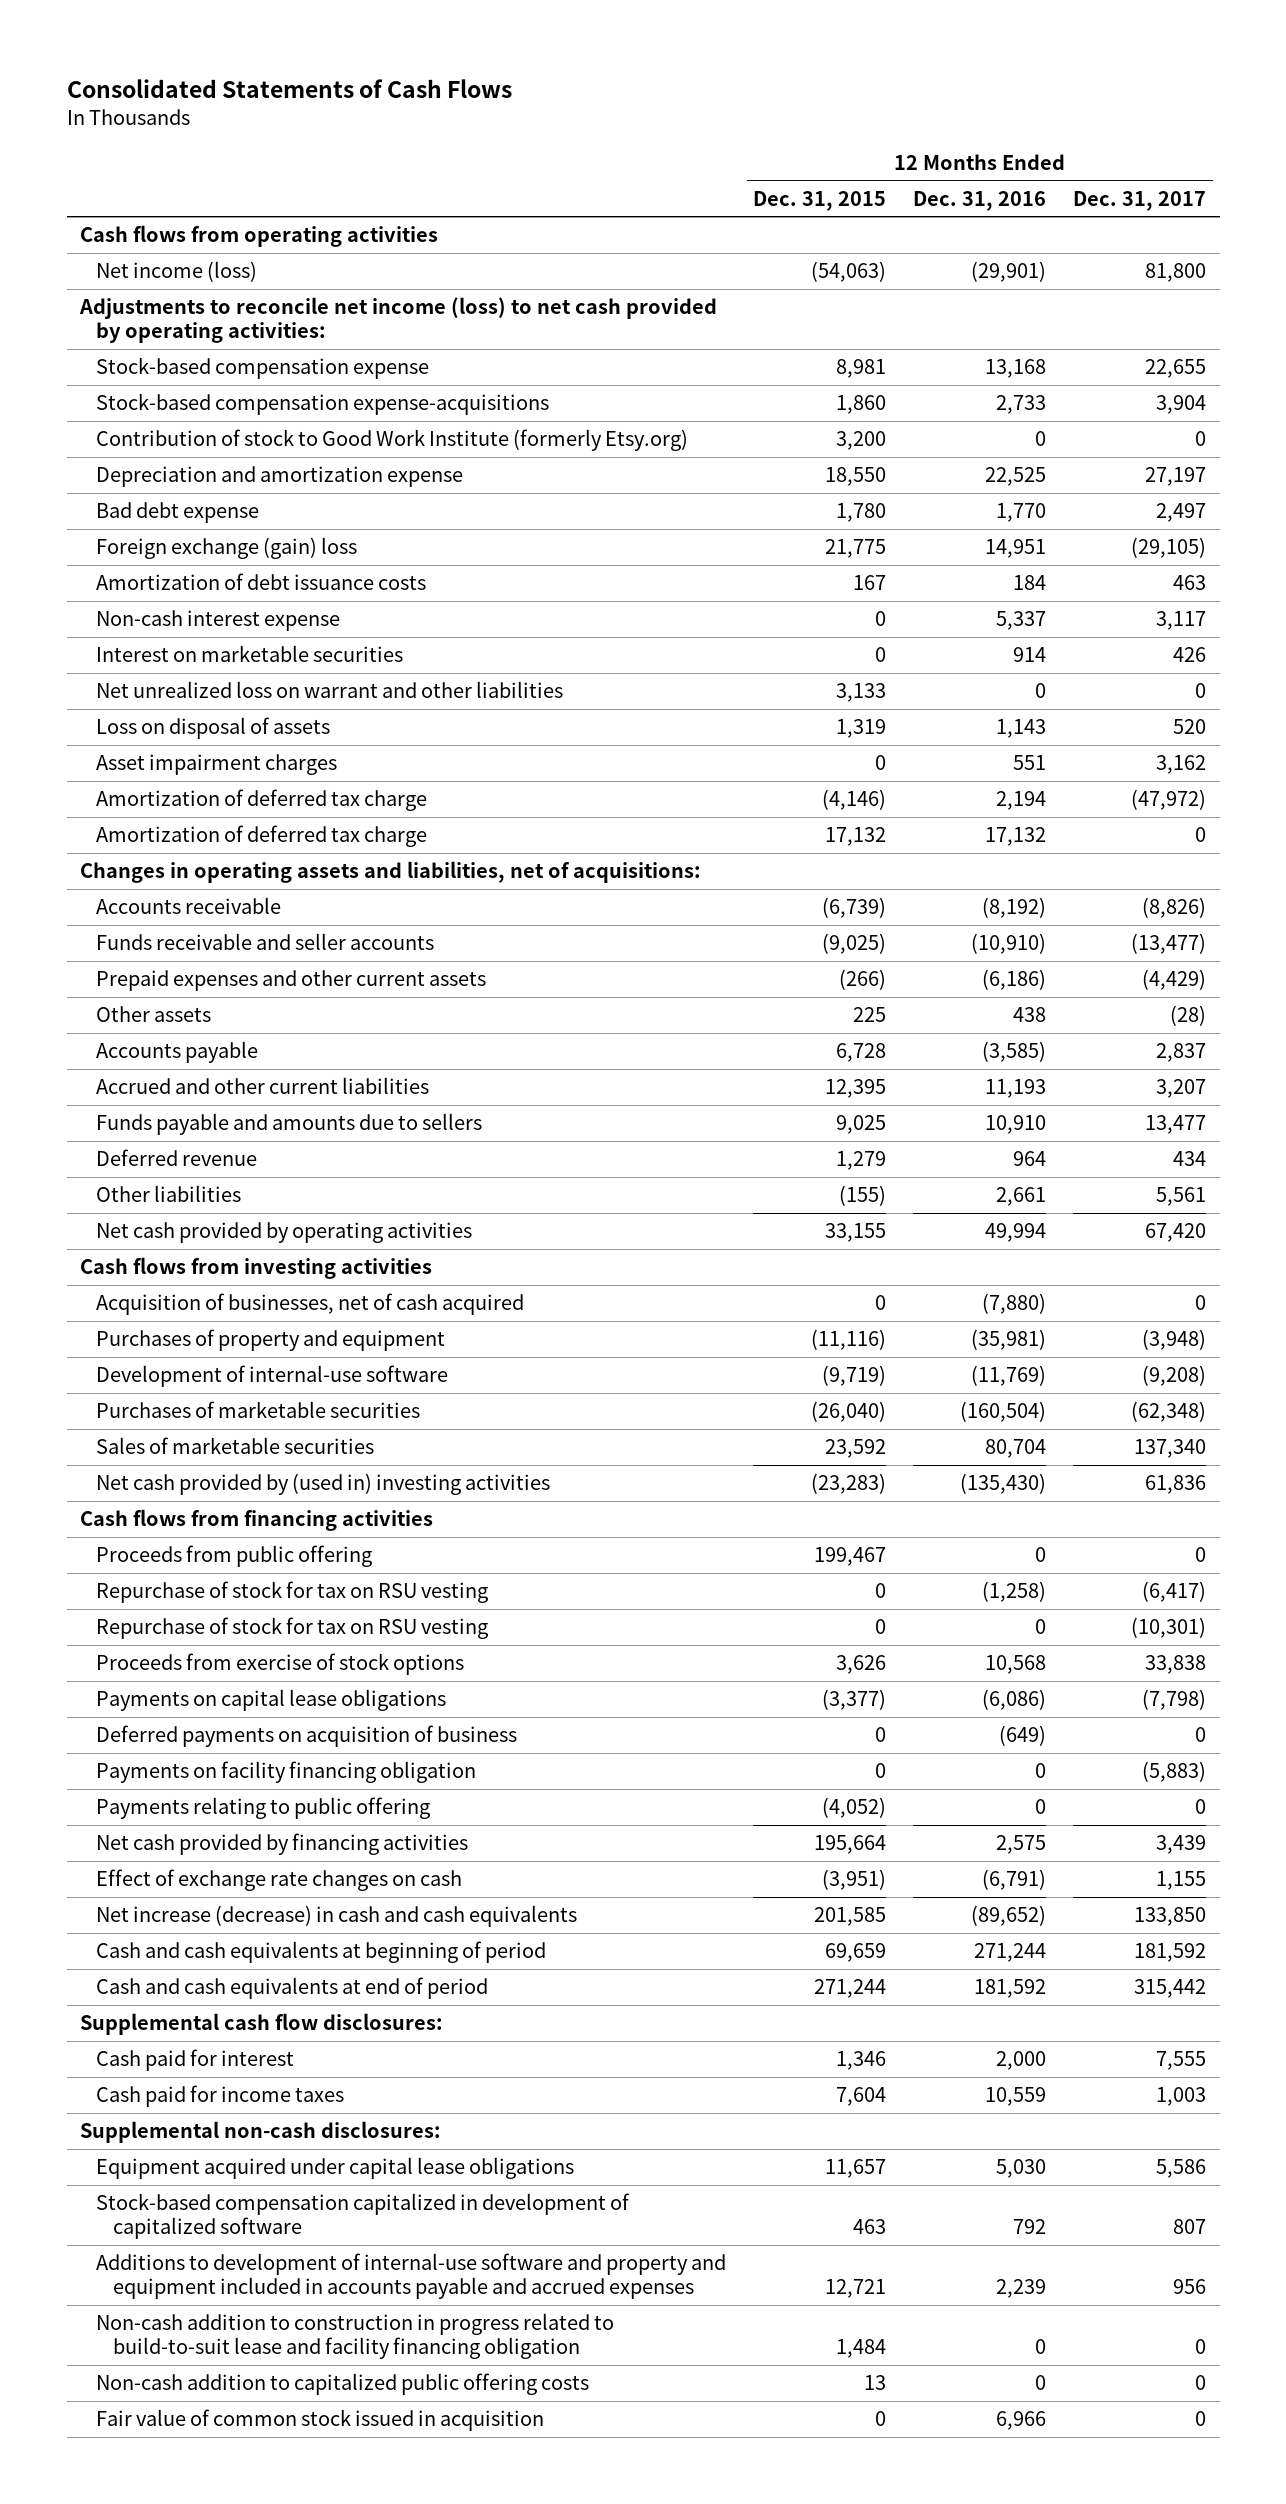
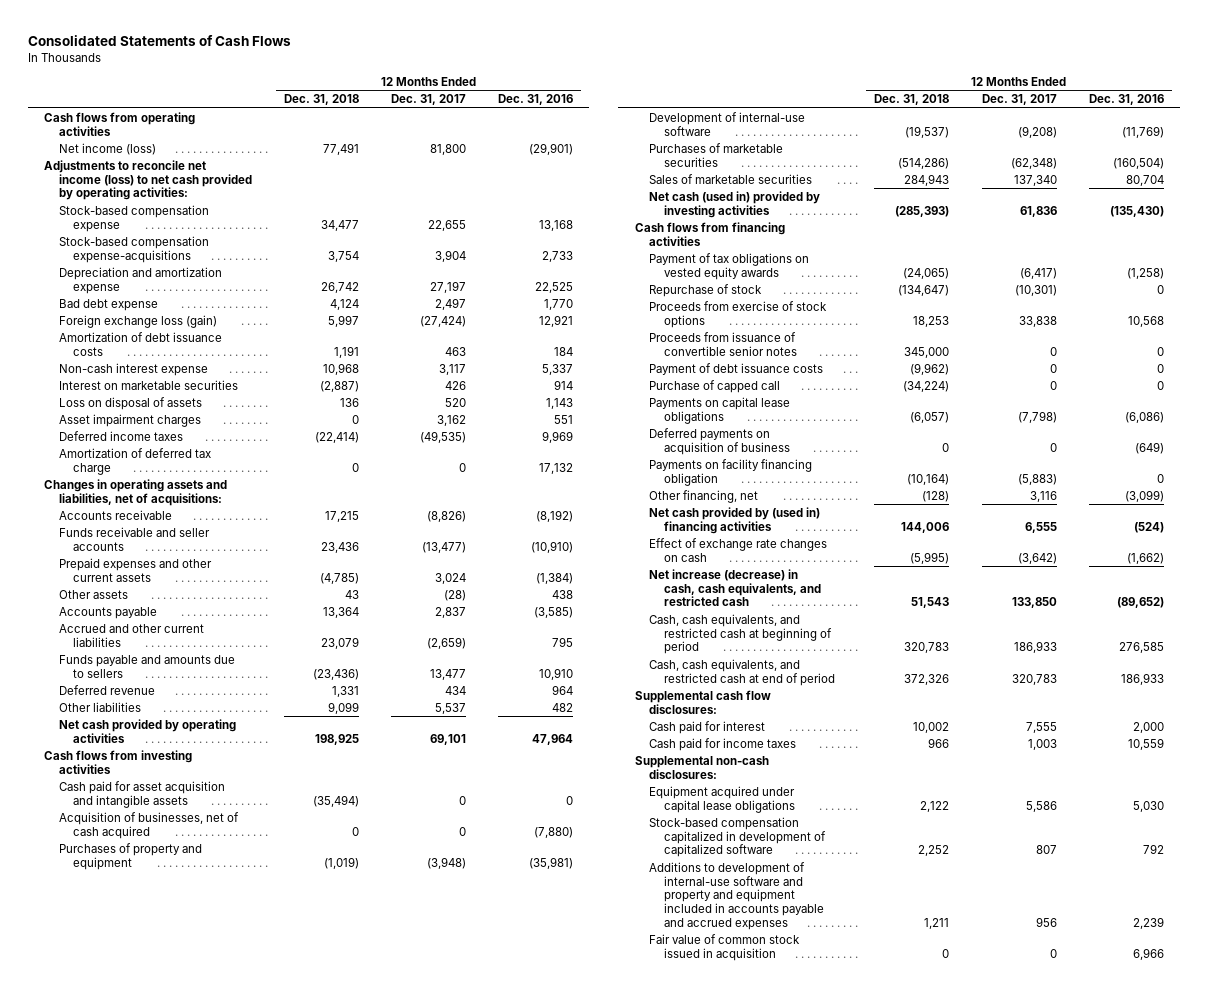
[753,190,887,211] Dec. 31, 2015 -> none
none -> [283,94,359,106] Dec. 31, 2018
[96,429,689,452] Contribution of stock to Good Work Institute (formerly Etsy.org) -> none
[96,537,358,560] Foreign exchange (gain) loss -> [58,314,217,328] Foreign exchange loss (gain)
[985,539,1047,559] 14,951 -> [539,314,574,327] 12,921
[1131,537,1207,559] (29,105) -> [420,315,467,327] (27,424)
[96,681,564,699] Net unrealized loss on warrant and other liabilities -> none
[96,789,428,812] Amortization of deferred tax charge -> [58,430,183,441] Deferred income taxes
[996,791,1047,811] 2,194 -> [542,430,574,443] 9,969
[1131,789,1207,811] (47,972) -> [420,430,467,443] (49,535)
[982,969,1047,991] (6,186) -> [536,572,574,584] (1,384)
[1142,969,1207,991] (4,429) -> [435,572,467,584] 3,024
[985,1079,1047,1099] 11,193 -> [552,636,574,647] 795
[1156,1079,1207,1099] 3,207 -> [427,636,467,649] (2,659)
[996,1187,1047,1207] 2,661 -> [552,702,574,712] 482
[1156,1187,1207,1207] 5,561 -> [435,702,467,714] 5,537
[985,1223,1047,1243] 49,994 -> [532,733,574,745] 47,964
[1145,1223,1207,1243] 67,420 -> [430,733,467,745] 69,101
none -> [58,780,225,808] Cash paid for asset acquisition and intangible assets
[96,1473,551,1496] Net cash provided by (used in) investing activities -> [649,190,821,218] Net cash (used in) provided by investing activities
[96,1545,373,1568] Proceeds from public offering -> none
[96,1581,489,1604] Repurchase of stock for tax on RSU vesting -> [649,252,810,280] Payment of tax obligations on vested equity awards
[96,1617,489,1640] Repurchase of stock for tax on RSU vesting -> [649,283,763,297] Repurchase of stock
none -> [649,331,797,356] Proceeds from issuance of convertible senior notes
none -> [649,362,824,375] Payment of debt issuance costs
none -> [649,379,781,393] Purchase of capped call
[96,1797,431,1820] Payments relating to public offering -> none
none -> [649,489,759,503] Other financing, net
[96,1833,469,1856] Net cash provided by financing activities -> [649,506,821,534] Net cash provided by (used in) financing activities
[996,1835,1047,1855] 2,575 -> [1133,521,1164,533] (524)
[1156,1835,1207,1855] 3,439 -> [1024,521,1057,533] 6,555
[982,1869,1047,1891] (6,791) -> [1126,552,1164,564] (1,662)
[1156,1871,1207,1891] 1,155 -> [1017,552,1057,564] (3,642)
[96,1905,578,1928] Net increase (decrease) in cash and cash equivalents -> [649,568,821,607] Net increase (decrease) in cash, cash equivalents, and restricted cash
[96,1941,547,1964] Cash and cash equivalents at beginning of period -> [649,613,832,655] Cash, cash equivalents, and restricted cash at beginning of period
[974,1943,1047,1963] 271,244 -> [1118,642,1164,654] 276,585
[1134,1943,1207,1963] 181,592 -> [1013,641,1057,654] 186,933
[96,1977,489,2000] Cash and cash equivalents at end of period -> [649,658,835,686] Cash, cash equivalents, and restricted cash at end of period
[974,1979,1047,1999] 181,592 -> [1120,672,1164,685] 186,933
[1134,1979,1207,1999] 315,442 -> [1011,673,1057,685] 320,783
[96,2313,615,2360] Non-cash addition to construction in progress related to build-to-suit lease and facility financing obligation -> none
[96,2373,590,2396] Non-cash addition to capitalized public offering costs -> none

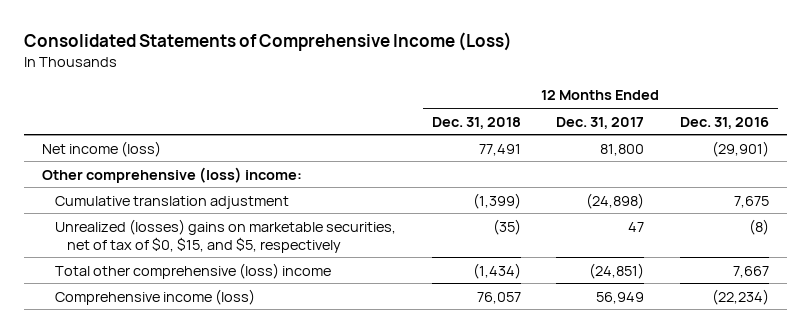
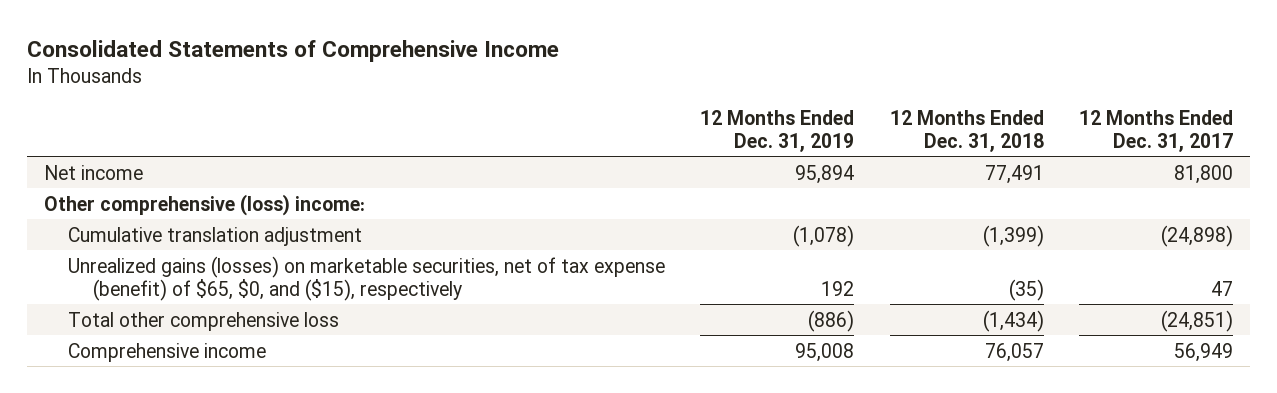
[24,32,513,52] Consolidated Statements of Comprehensive Income (Loss) -> [26,39,559,62] Consolidated Statements of Comprehensive Income
[680,116,770,129] Dec. 31, 2016 -> none
none -> [700,109,855,152] 12 Months Ended Dec. 31, 2019
[42,140,162,157] Net income (loss) -> [44,164,144,180] Net income
[54,218,396,253] Unrealized (losses) gains on marketable securities, net of tax of $0, $15, and $5, respectively -> [68,255,666,301] Unrealized gains (losses) on marketable securities, net of tax expense (benefit) of $65, $0, and ($15), respectively
[54,262,331,279] Total other comprehensive (loss) income -> [68,311,340,331] Total other comprehensive loss
[54,288,255,305] Comprehensive income (loss) -> [68,342,267,362] Comprehensive income

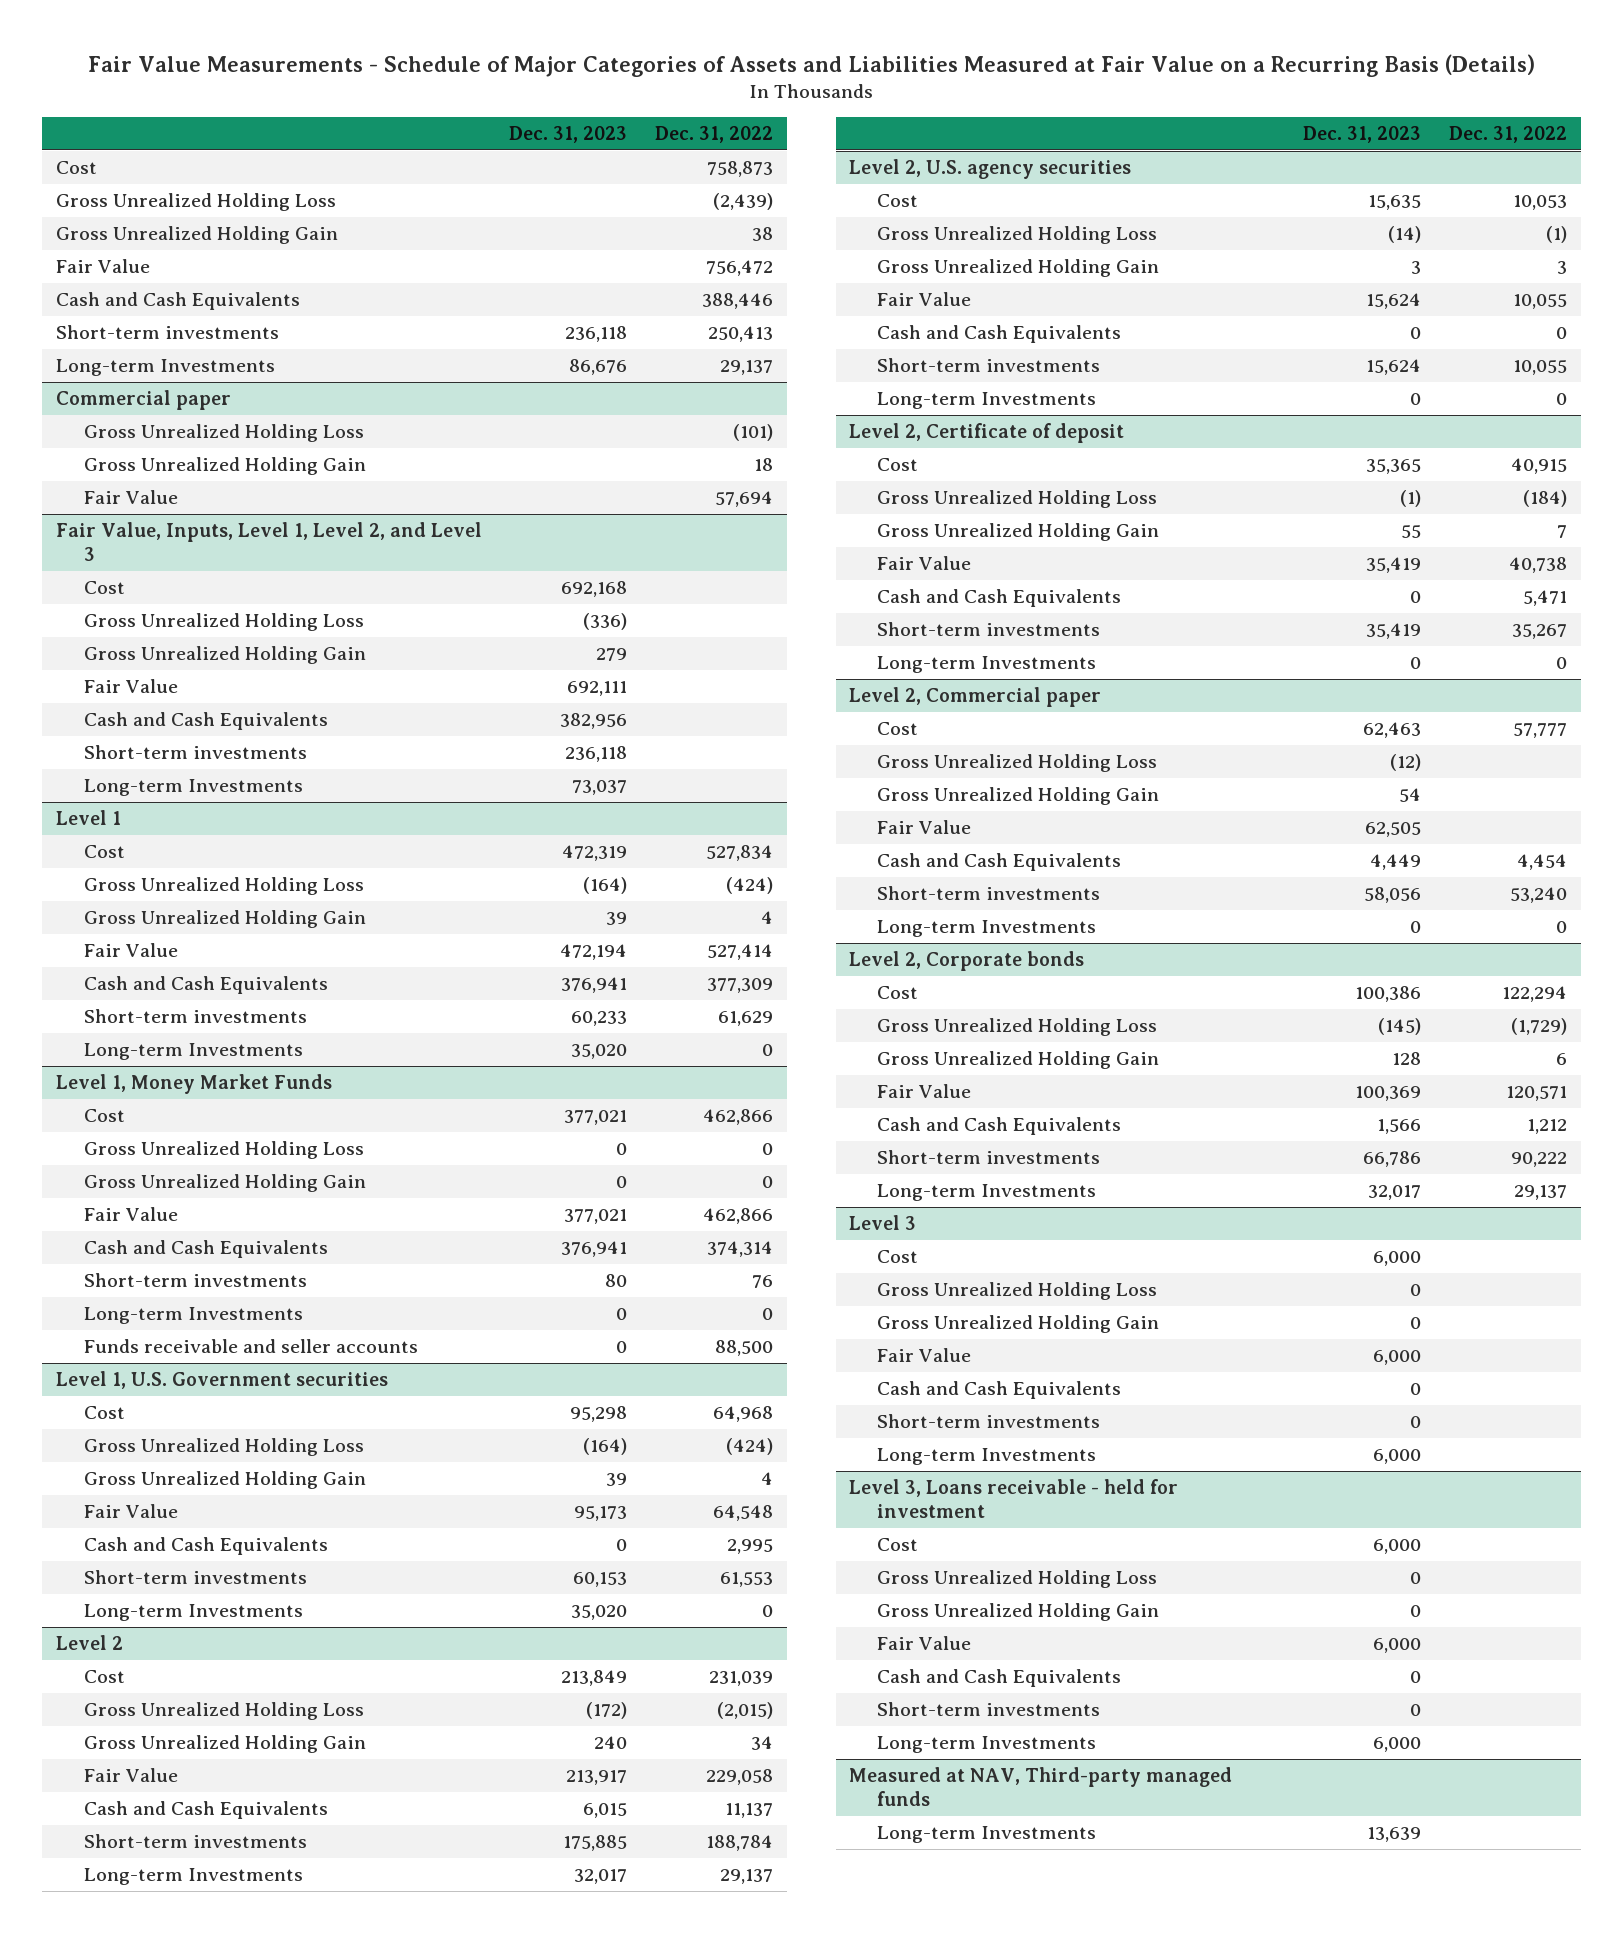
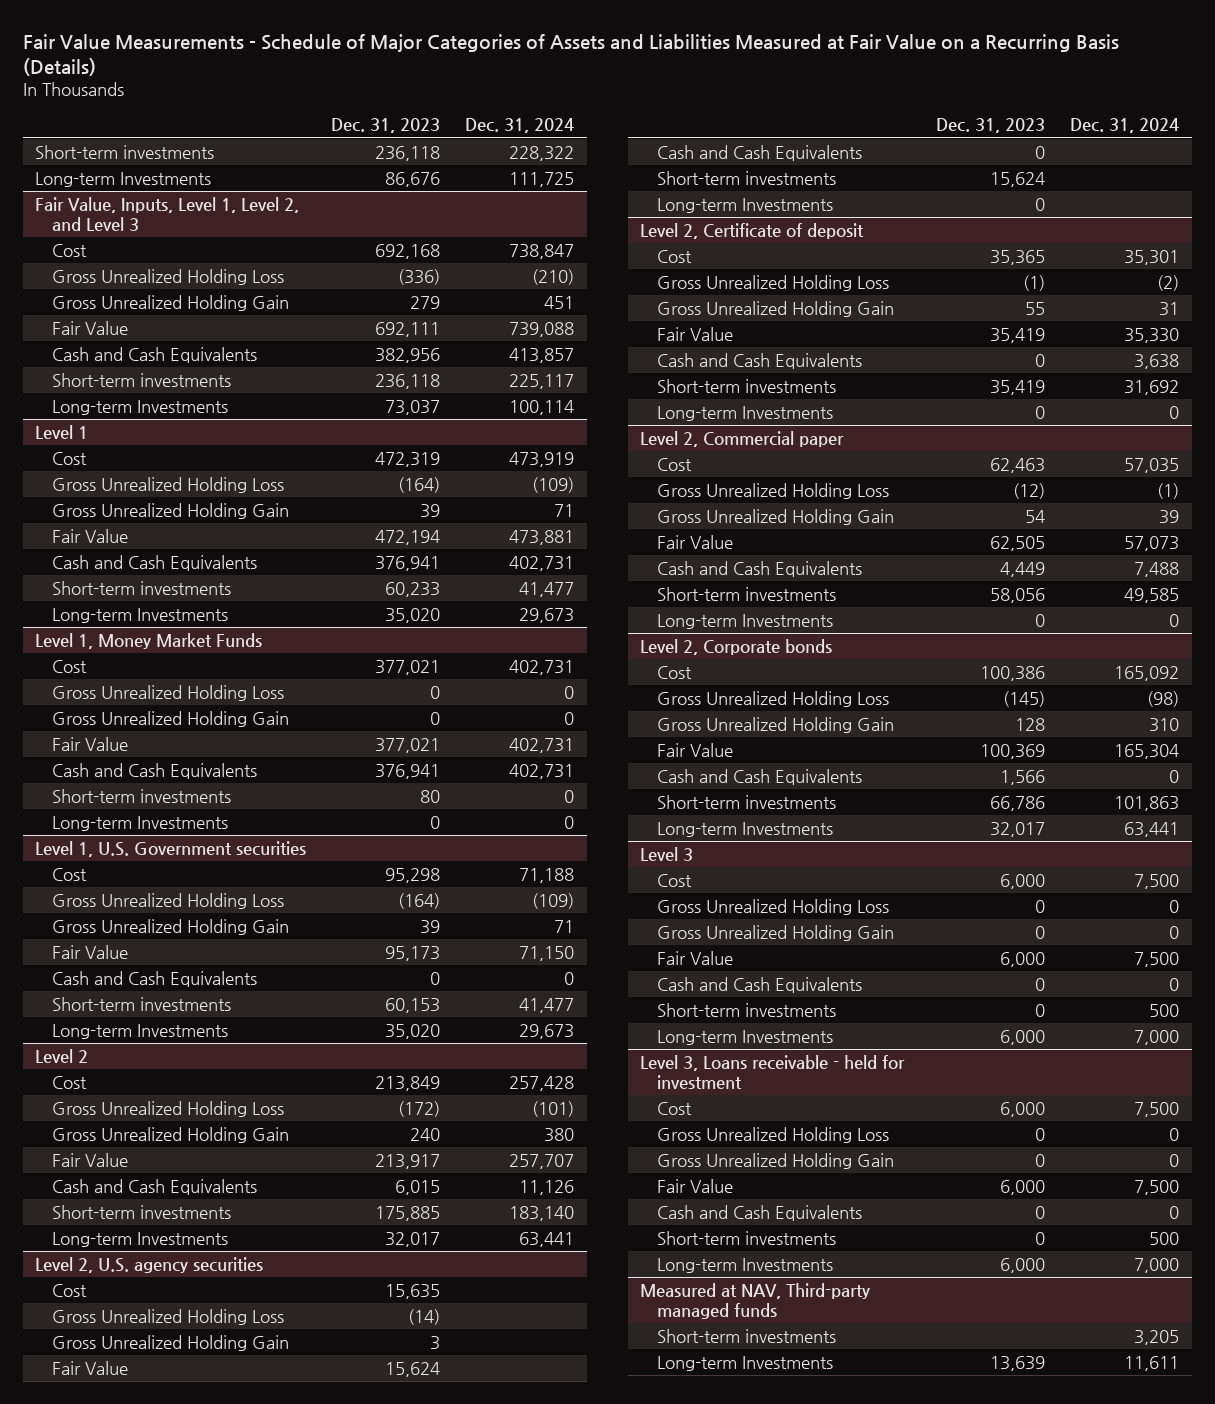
[655,126,774,144] Dec. 31, 2022 -> none
none -> [465,118,575,134] Dec. 31, 2024
[55,160,97,174] Cost -> none
[55,192,336,211] Gross Unrealized Holding Loss -> none
[55,225,338,244] Gross Unrealized Holding Gain -> none
[55,258,150,273] Fair Value -> none
[55,291,300,310] Cash and Cash Equivalents -> none
[55,389,231,410] Commercial paper -> none
[83,423,364,442] Gross Unrealized Holding Loss -> none
[83,456,366,475] Gross Unrealized Holding Gain -> none
[83,489,178,504] Fair Value -> none
[83,1338,418,1353] Funds receivable and seller accounts -> none
none -> [656,1328,836,1343] Short-term investments

